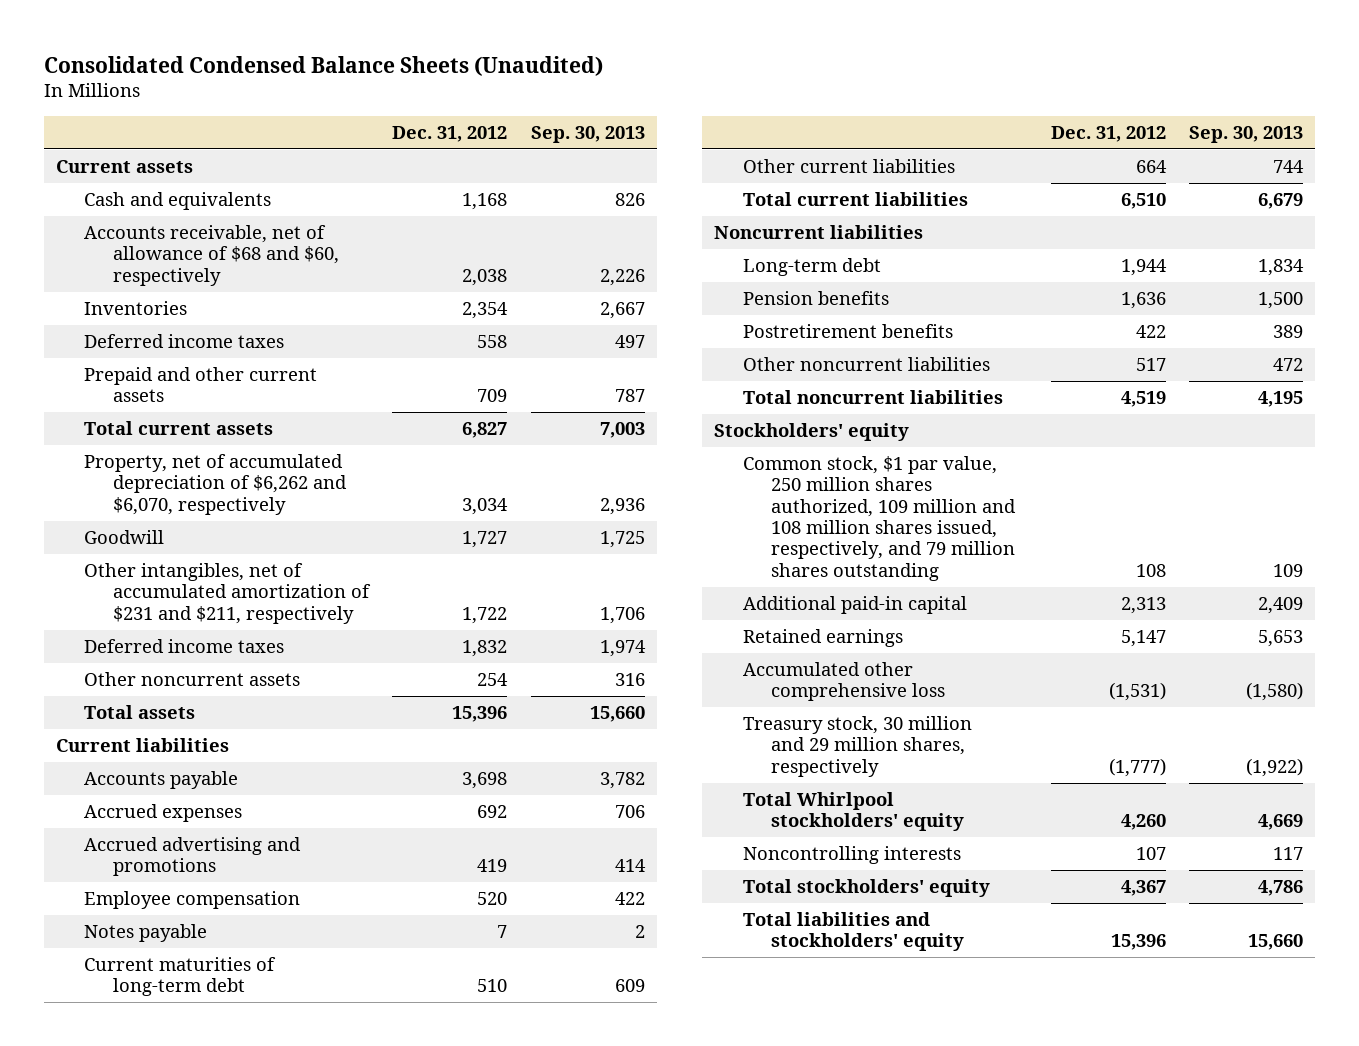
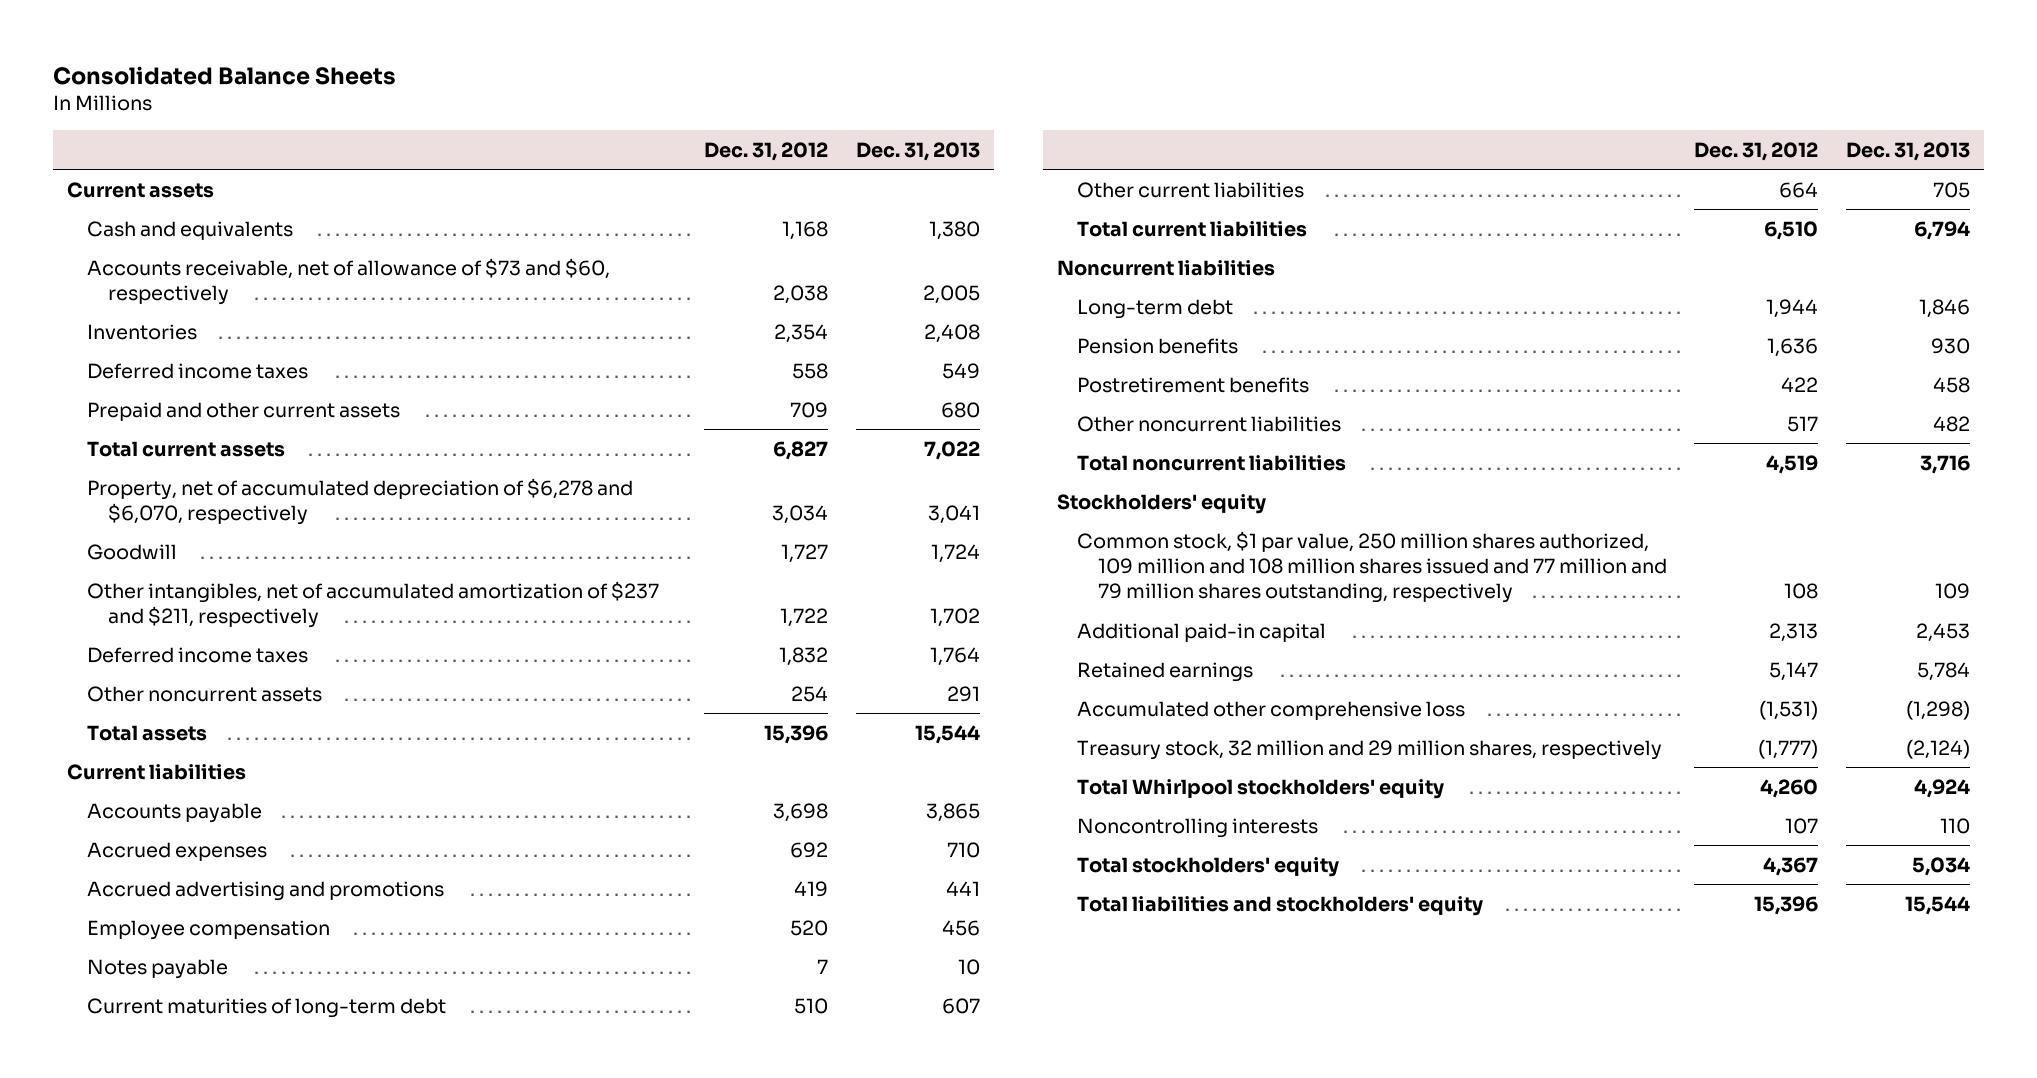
[44,55,604,76] Consolidated Condensed Balance Sheets (Unaudited) -> [53,65,397,85] Consolidated Balance Sheets
[530,125,645,143] Sep. 30, 2013 -> none
none -> [856,141,981,161] Dec. 31, 2013
[84,225,339,286] Accounts receivable, net of allowance of $68 and $60, respectively -> [87,257,611,305] Accounts receivable, net of allowance of $73 and $60, respectively
[84,454,347,515] Property, net of accumulated depreciation of $6,262 and $6,070, respectively -> [87,477,634,525] Property, net of accumulated depreciation of $6,278 and $6,070, respectively
[84,563,371,624] Other intangibles, net of accumulated amortization of $231 and $211, respectively -> [87,580,660,628] Other intangibles, net of accumulated amortization of $237 and $211, respectively
[742,456,1016,581] Common stock, $1 par value, 250 million shares authorized, 109 million and 108 million shares issued, respectively, and 79 million shares outstanding -> [1077,530,1667,604] Common stock, $1 par value, 250 million shares authorized, 109 million and 108 million shares issued and 77 million and 79 million shares outstanding, respectively
[742,716,972,777] Treasury stock, 30 million and 29 million shares, respectively -> [1077,739,1663,760] Treasury stock, 32 million and 29 million shares, respectively

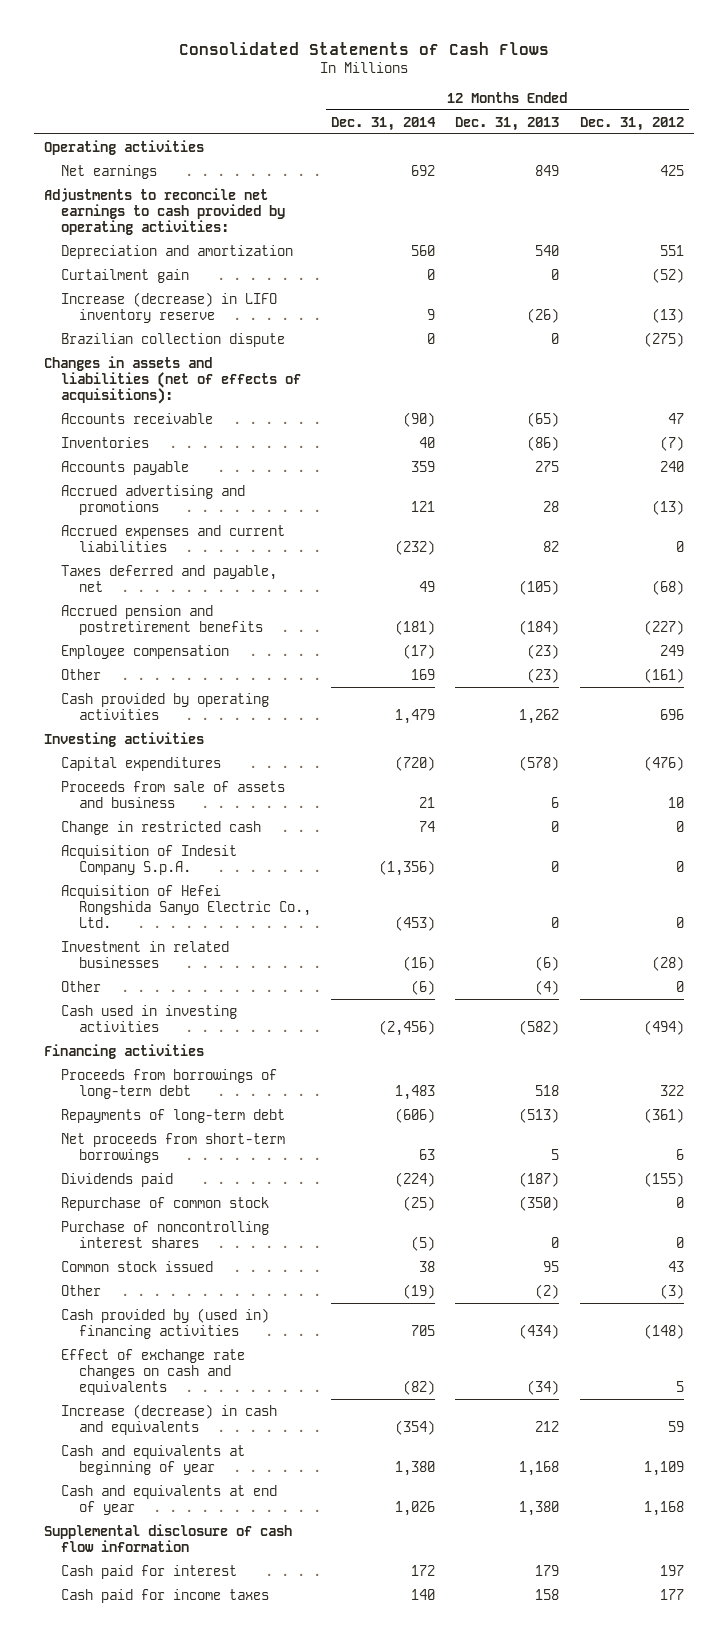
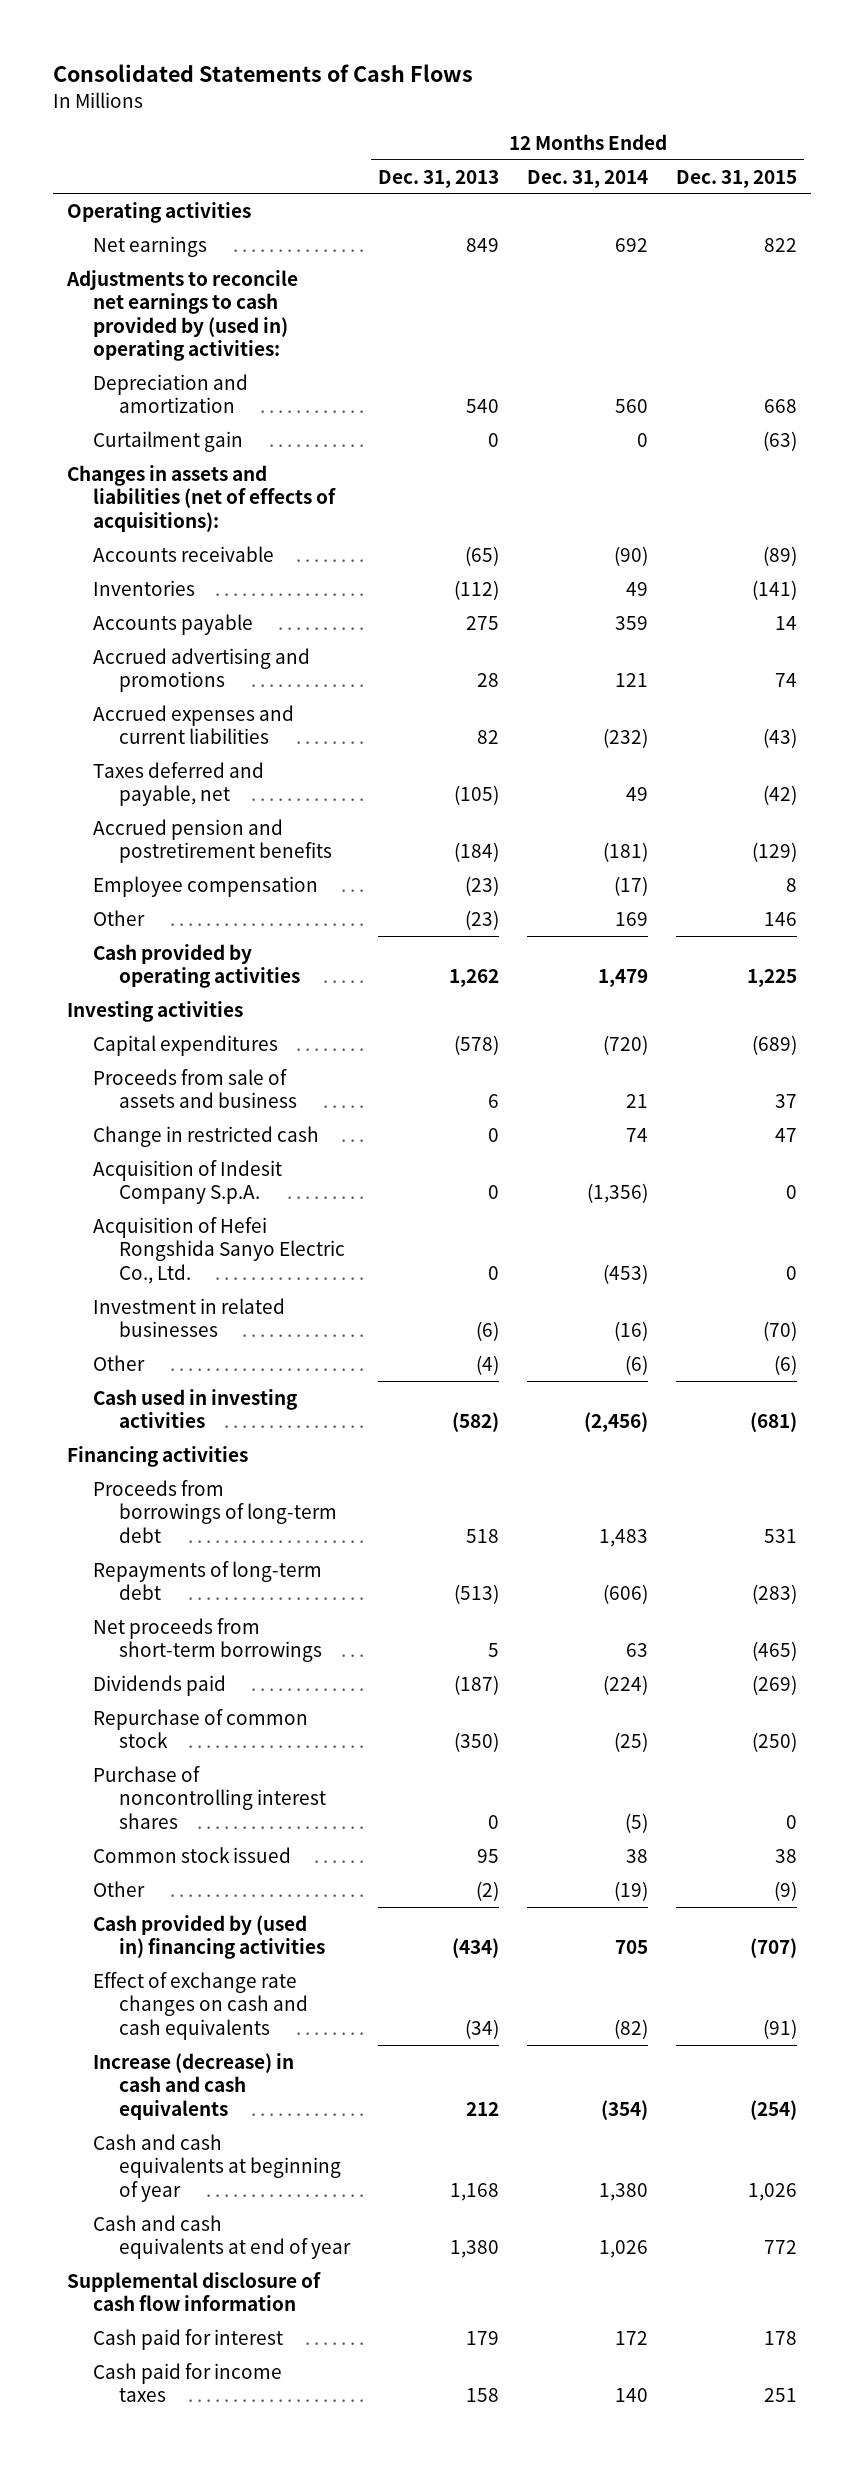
[579,116,684,131] Dec. 31, 2012 -> none
none -> [676,169,798,188] Dec. 31, 2015
[44,187,286,235] Adjustments to reconcile net earnings to cash provided by operating activities: -> [66,269,299,362] Adjustments to reconcile net earnings to cash provided by (used in) operating activities:
[61,291,278,323] Increase (decrease) in LIFO inventory reserve -> none
[61,332,286,347] Brazilian collection dispute -> none
[419,436,436,448] 40 -> [626,581,649,596] 49
[527,435,560,451] (86) -> [454,579,500,600] (112)
[61,1348,246,1395] Effect of exchange rate changes on cash and equivalents -> [93,1971,309,2040] Effect of exchange rate changes on cash and cash equivalents
[61,1403,278,1435] Increase (decrease) in cash and equivalents -> [93,2052,295,2120] Increase (decrease) in cash and cash equivalents
[61,1444,246,1475] Cash and equivalents at beginning of year -> [93,2133,342,2202] Cash and cash equivalents at beginning of year
[61,1484,278,1515] Cash and equivalents at end of year -> [93,2214,352,2260] Cash and cash equivalents at end of year

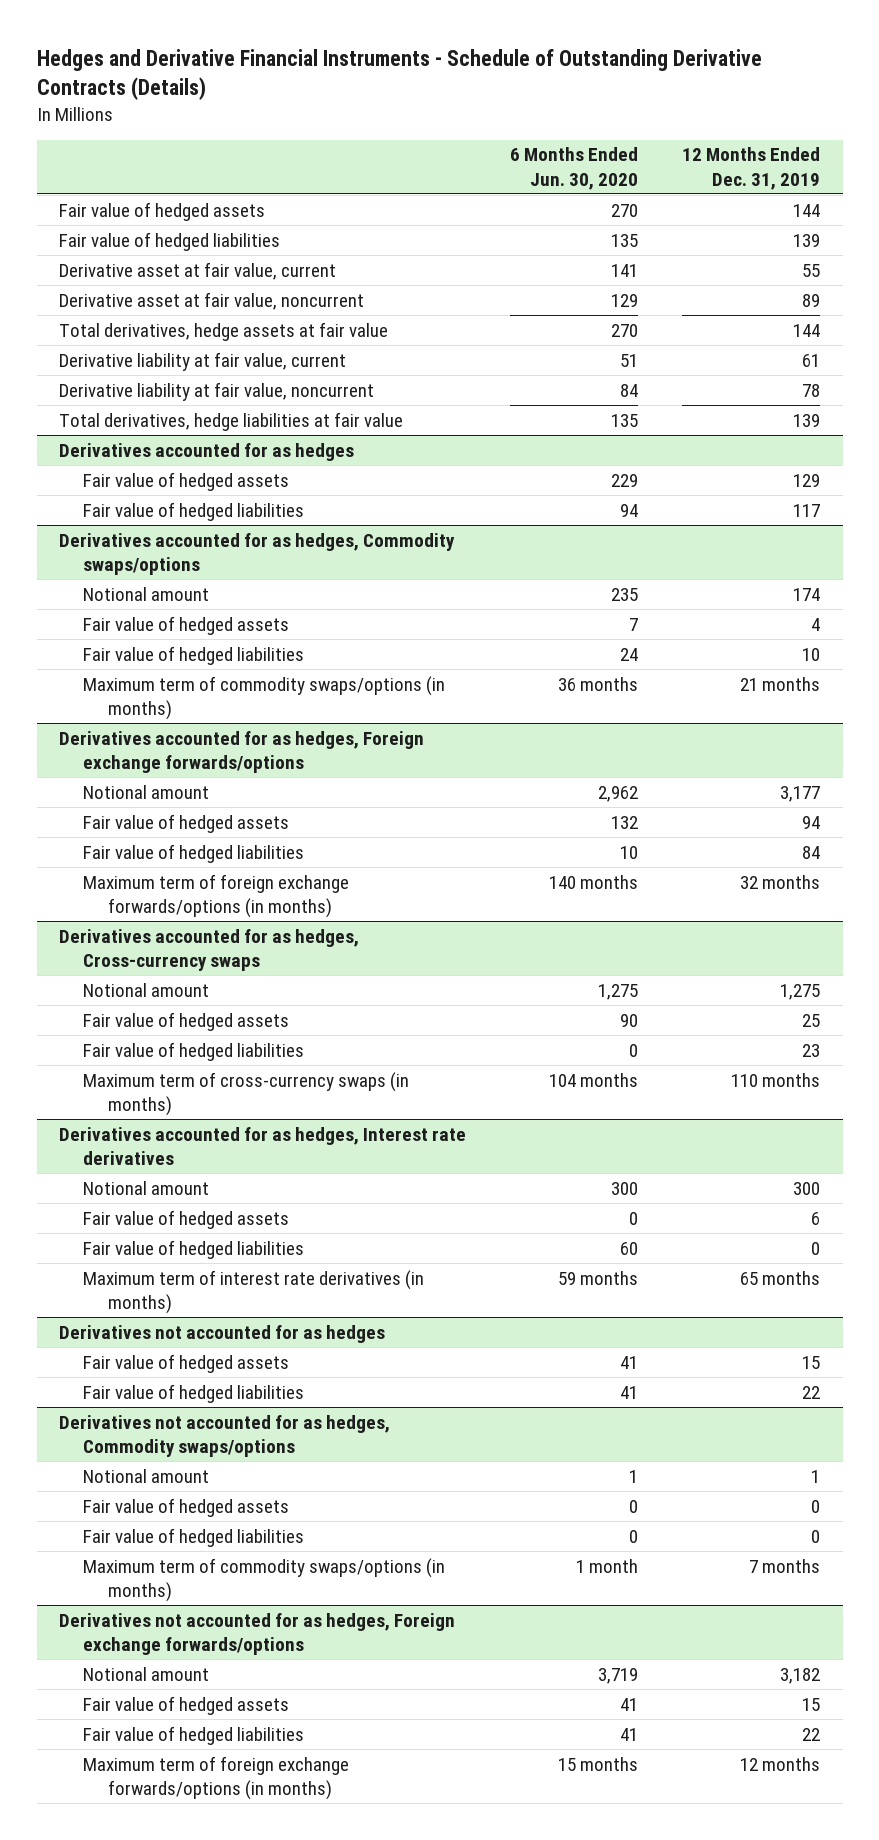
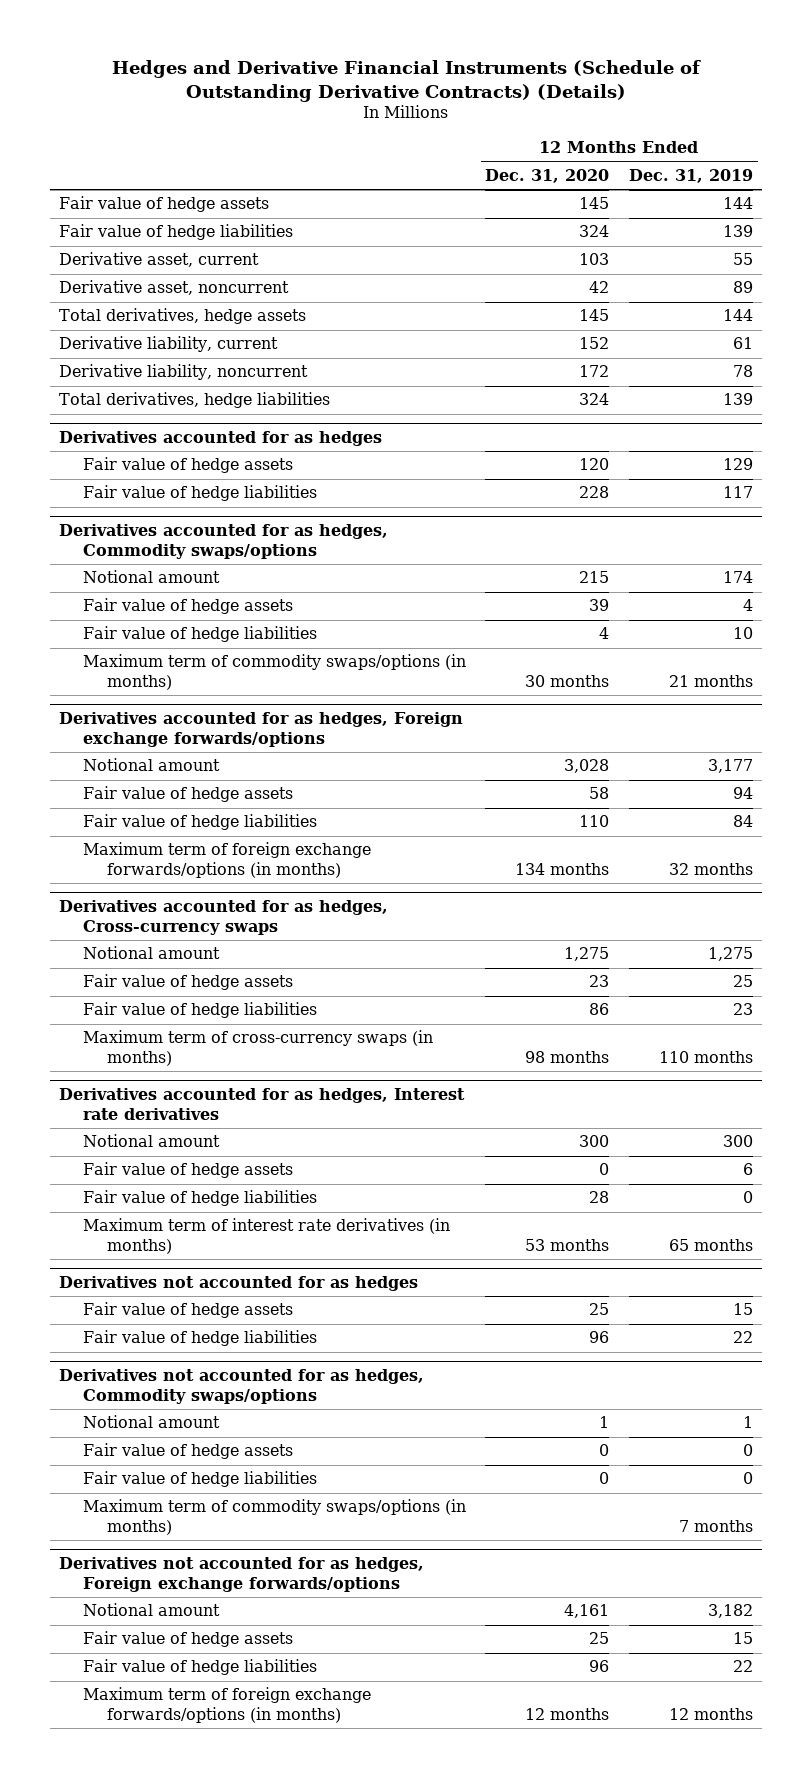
[36,48,762,101] Hedges and Derivative Financial Instruments - Schedule of Outstanding Derivative Contracts (Details) -> [112,59,702,102] Hedges and Derivative Financial Instruments (Schedule of Outstanding Derivative Contracts) (Details)
[510,147,639,190] 6 Months Ended Jun. 30, 2020 -> none
none -> [485,168,610,183] Dec. 31, 2020
[58,201,265,221] Fair value of hedged assets -> [59,196,270,213] Fair value of hedge assets
[58,231,280,251] Fair value of hedged liabilities -> [59,224,294,241] Fair value of hedge liabilities
[58,261,336,280] Derivative asset at fair value, current -> [59,252,260,268] Derivative asset, current
[58,291,364,310] Derivative asset at fair value, noncurrent -> [59,280,290,296] Derivative asset, noncurrent
[58,321,388,341] Total derivatives, hedge assets at fair value -> [59,308,307,325] Total derivatives, hedge assets
[58,351,346,371] Derivative liability at fair value, current -> [59,336,279,353] Derivative liability, current
[58,381,374,401] Derivative liability at fair value, noncurrent -> [59,364,309,381] Derivative liability, noncurrent
[58,411,403,431] Total derivatives, hedge liabilities at fair value -> [59,392,331,409] Total derivatives, hedge liabilities
[83,471,290,491] Fair value of hedged assets -> [83,457,294,474] Fair value of hedge assets
[83,501,305,521] Fair value of hedged liabilities -> [83,485,318,502] Fair value of hedge liabilities
[83,615,290,635] Fair value of hedged assets -> [83,598,294,615] Fair value of hedge assets
[83,645,305,665] Fair value of hedged liabilities -> [83,626,318,643] Fair value of hedge liabilities
[83,813,290,833] Fair value of hedged assets -> [83,786,294,803] Fair value of hedge assets
[83,843,305,863] Fair value of hedged liabilities -> [83,814,318,831] Fair value of hedge liabilities
[83,1011,290,1031] Fair value of hedged assets -> [83,974,294,991] Fair value of hedge assets
[83,1041,305,1061] Fair value of hedged liabilities -> [83,1002,318,1019] Fair value of hedge liabilities
[83,1209,290,1229] Fair value of hedged assets -> [83,1162,294,1179] Fair value of hedge assets
[83,1239,305,1259] Fair value of hedged liabilities -> [83,1190,318,1207] Fair value of hedge liabilities
[83,1353,290,1373] Fair value of hedged assets -> [83,1302,294,1319] Fair value of hedge assets
[83,1383,305,1403] Fair value of hedged liabilities -> [83,1330,318,1347] Fair value of hedge liabilities
[83,1497,290,1517] Fair value of hedged assets -> [83,1443,294,1460] Fair value of hedge assets
[83,1527,305,1547] Fair value of hedged liabilities -> [83,1471,318,1488] Fair value of hedge liabilities
[83,1695,290,1715] Fair value of hedged assets -> [83,1631,294,1648] Fair value of hedge assets
[83,1725,305,1745] Fair value of hedged liabilities -> [83,1659,318,1676] Fair value of hedge liabilities

